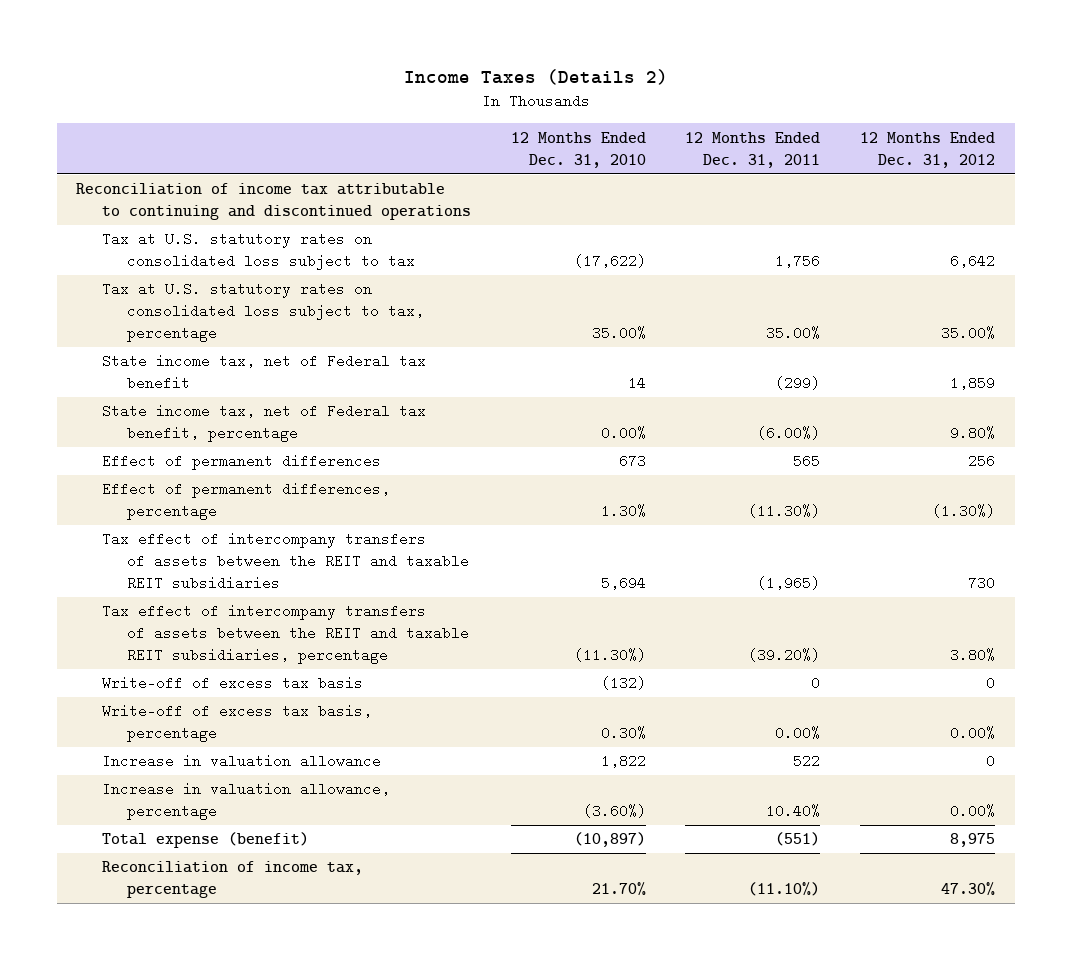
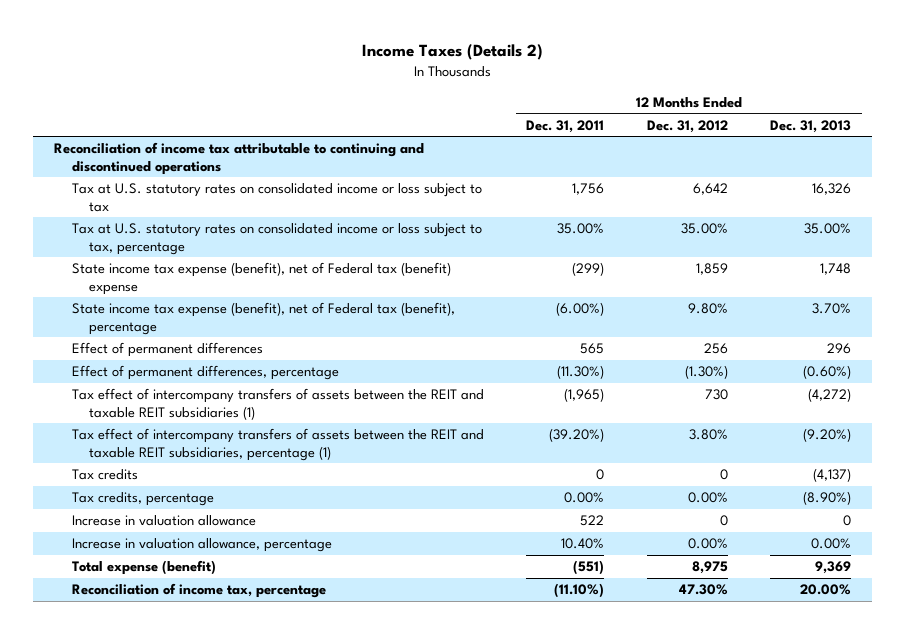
[510,131,646,168] 12 Months Ended Dec. 31, 2010 -> none
none -> [770,119,852,133] Dec. 31, 2013
[101,232,416,271] Tax at U.S. statutory rates on consolidated loss subject to tax -> [71,183,482,212] Tax at U.S. statutory rates on consolidated income or loss subject to tax
[101,282,425,343] Tax at U.S. statutory rates on consolidated loss subject to tax, percentage -> [71,223,482,255] Tax at U.S. statutory rates on consolidated income or loss subject to tax, percentage
[101,354,426,391] State income tax, net of Federal tax benefit -> [71,262,451,295] State income tax expense (benefit), net of Federal tax (benefit) expense
[101,404,426,443] State income tax, net of Federal tax benefit, percentage -> [71,302,455,335] State income tax expense (benefit), net of Federal tax (benefit), percentage
[101,532,470,591] Tax effect of intercompany transfers of assets between the REIT and taxable REIT subsidiaries -> [71,388,484,420] Tax effect of intercompany transfers of assets between the REIT and taxable REIT subsidiaries (1)
[101,604,470,665] Tax effect of intercompany transfers of assets between the REIT and taxable REIT subsidiaries, percentage -> [71,428,484,461] Tax effect of intercompany transfers of assets between the REIT and taxable REIT subsidiaries, percentage (1)
[101,676,363,691] Write-off of excess tax basis -> [71,469,138,481] Tax credits
[101,704,372,743] Write-off of excess tax basis, percentage -> [71,492,214,507] Tax credits, percentage

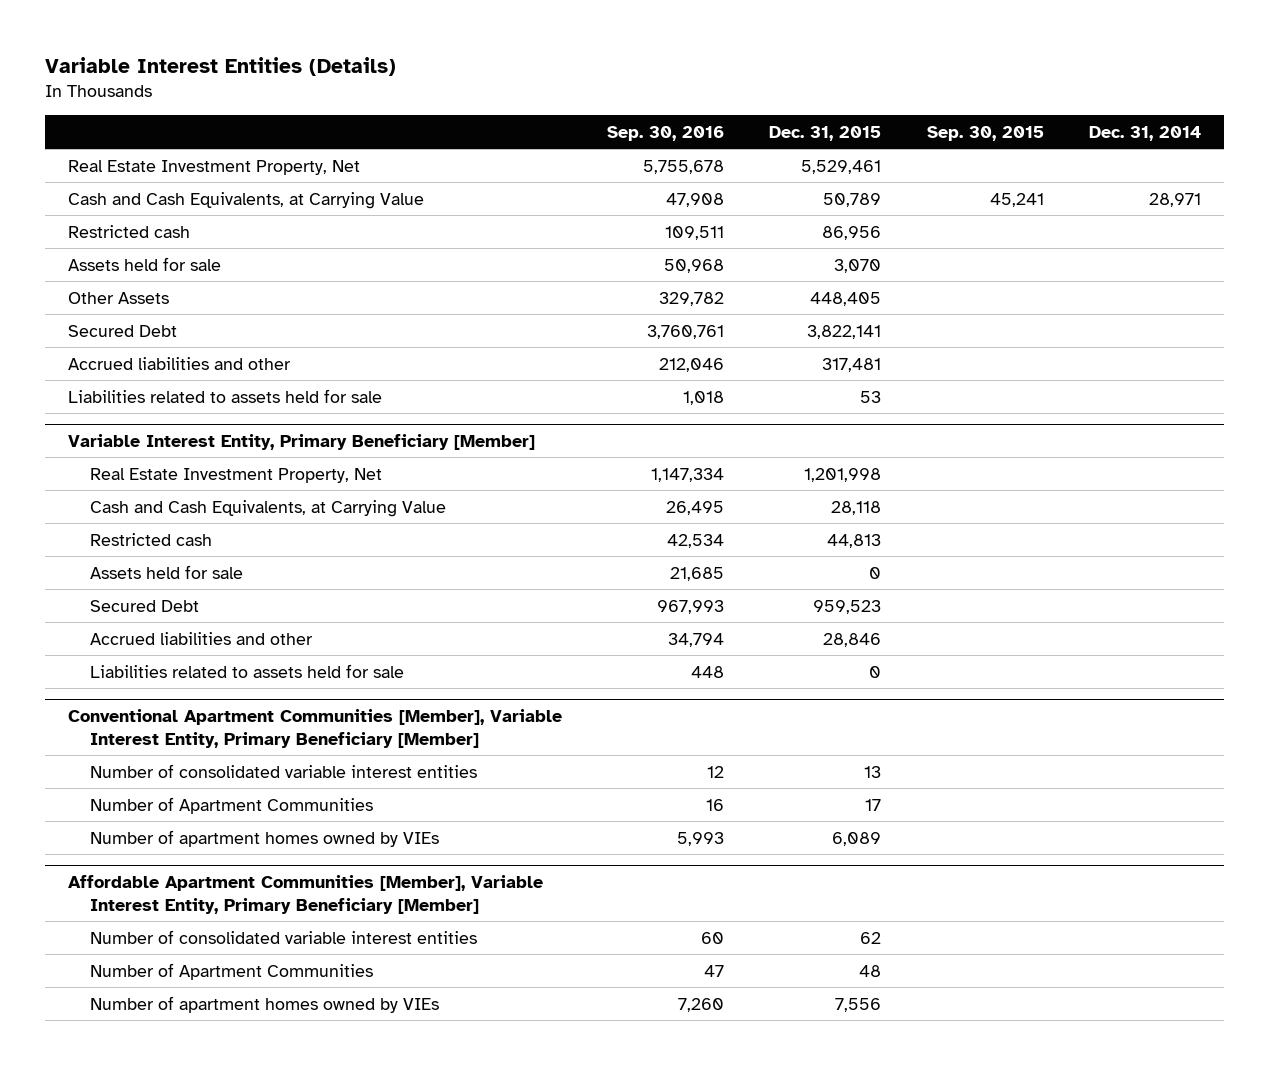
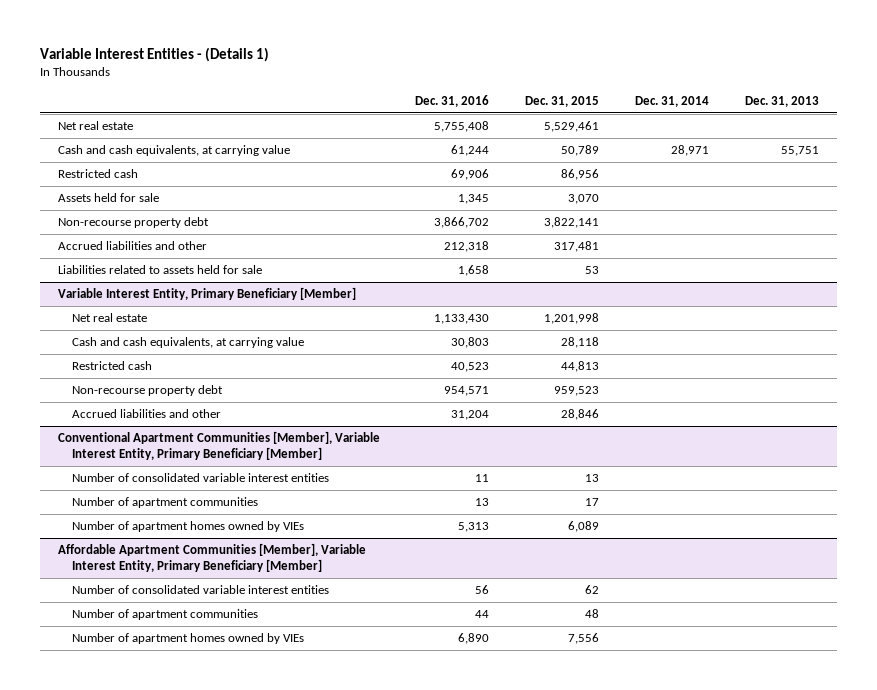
[45,57,397,77] Variable Interest Entities (Details) -> [39,47,269,63] Variable Interest Entities - (Details 1)
[607,125,725,141] Sep. 30, 2016 -> none
[926,125,1044,141] Sep. 30, 2015 -> none
none -> [415,94,490,107] Dec. 31, 2016
none -> [744,95,819,107] Dec. 31, 2013
[67,159,360,175] Real Estate Investment Property, Net -> [57,121,133,131] Net real estate
[67,191,424,209] Cash and Cash Equivalents, at Carrying Value -> [57,145,290,157] Cash and cash equivalents, at carrying value
[67,291,169,304] Other Assets -> none
[67,324,177,337] Secured Debt -> [57,217,209,229] Non-recourse property debt
[90,467,383,483] Real Estate Investment Property, Net -> [72,313,148,323] Net real estate
[90,499,447,517] Cash and Cash Equivalents, at Carrying Value -> [72,337,305,349] Cash and cash equivalents, at carrying value
[90,564,244,579] Assets held for sale -> none
[90,599,200,612] Secured Debt -> [72,385,224,397] Non-recourse property debt
[90,663,405,678] Liabilities related to assets held for sale -> none
[90,796,374,814] Number of Apartment Communities -> [72,497,259,509] Number of apartment communities
[90,962,374,980] Number of Apartment Communities -> [72,609,259,621] Number of apartment communities

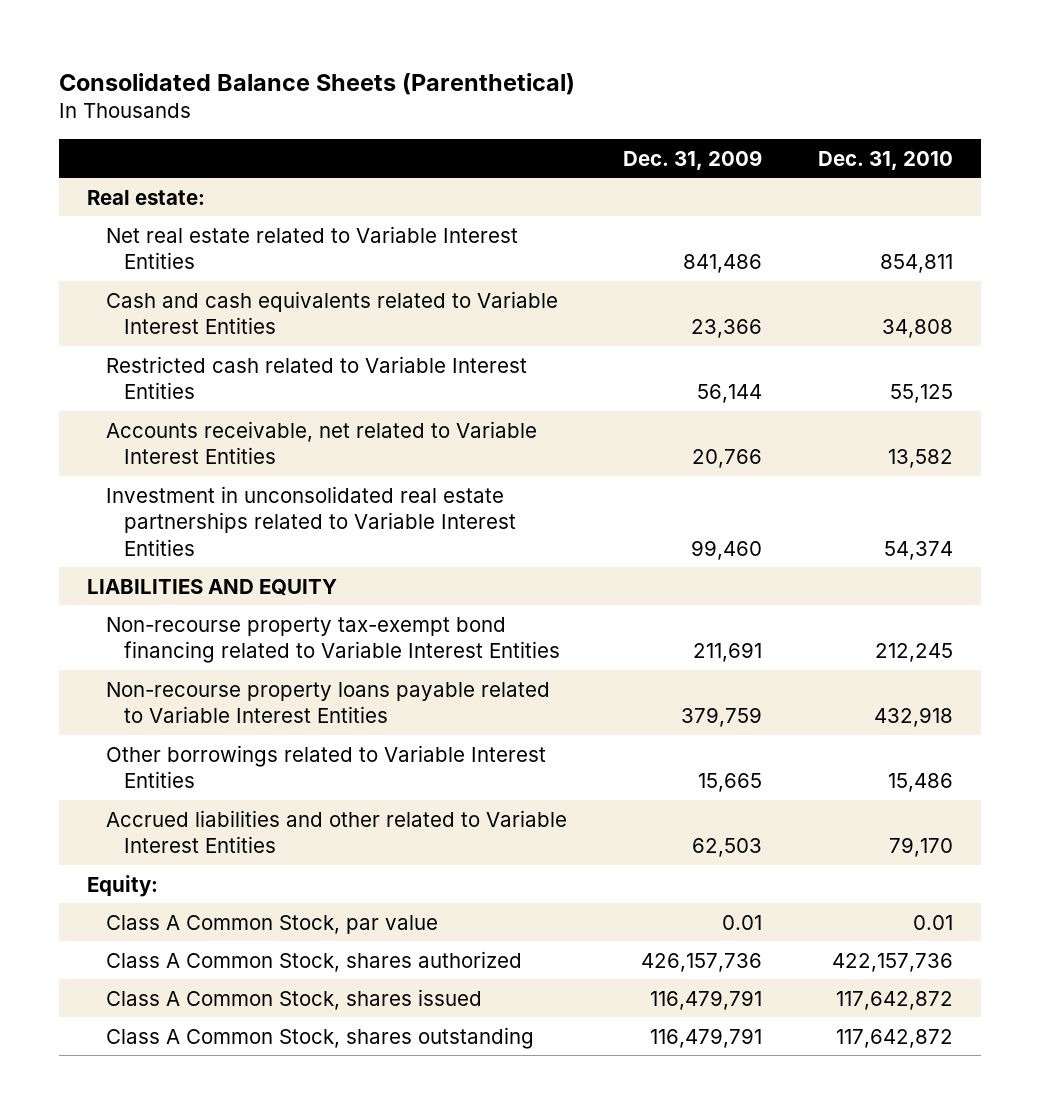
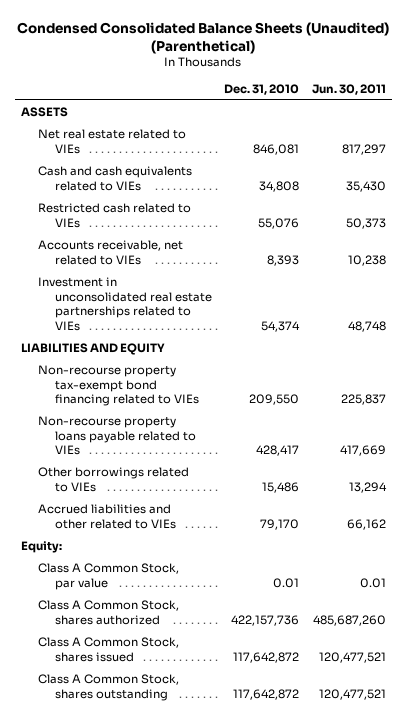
[58,72,575,95] Consolidated Balance Sheets (Parenthetical) -> [17,21,390,54] Condensed Consolidated Balance Sheets (Unaudited) (Parenthetical)
[622,149,762,170] Dec. 31, 2009 -> none
none -> [311,84,386,96] Jun. 30, 2011
[86,189,205,205] Real estate: -> none
none -> [20,107,68,118] ASSETS
[105,225,518,270] Net real estate related to Variable Interest Entities -> [37,129,186,154] Net real estate related to VIEs
[879,254,953,274] 854,811 -> [253,143,300,155] 846,081
[105,290,558,335] Cash and cash equivalents related to Variable Interest Entities -> [37,166,192,191] Cash and cash equivalents related to VIEs
[105,355,527,400] Restricted cash related to Variable Interest Entities -> [37,203,191,228] Restricted cash related to VIEs
[889,384,953,404] 55,125 -> [258,217,300,229] 55,076
[105,420,537,465] Accounts receivable, net related to Variable Interest Entities -> [37,240,183,265] Accounts receivable, net related to VIEs
[887,449,953,469] 13,582 -> [267,254,300,266] 8,393
[105,485,517,556] Investment in unconsolidated real estate partnerships related to Variable Interest Entities -> [37,277,212,331] Investment in unconsolidated real estate partnerships related to VIEs
[105,616,561,664] Non-recourse property tax-exempt bond financing related to Variable Interest Entities -> [37,365,199,407] Non-recourse property tax-exempt bond financing related to VIEs
[874,643,953,663] 212,245 -> [249,394,300,406] 209,550
[105,681,550,724] Non-recourse property loans payable related to Variable Interest Entities -> [37,416,196,456] Non-recourse property loans payable related to VIEs
[873,707,953,728] 432,918 -> [256,445,300,457] 428,417
[105,744,546,789] Other borrowings related to Variable Interest Entities -> [37,467,189,492] Other borrowings related to VIEs
[105,809,567,854] Accrued liabilities and other related to Variable Interest Entities -> [37,504,176,529] Accrued liabilities and other related to VIEs

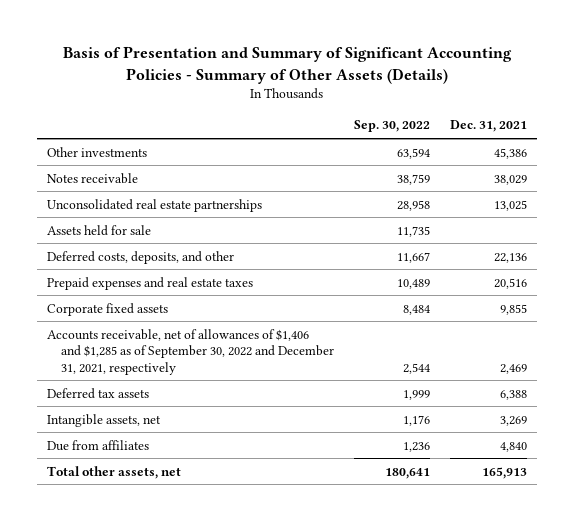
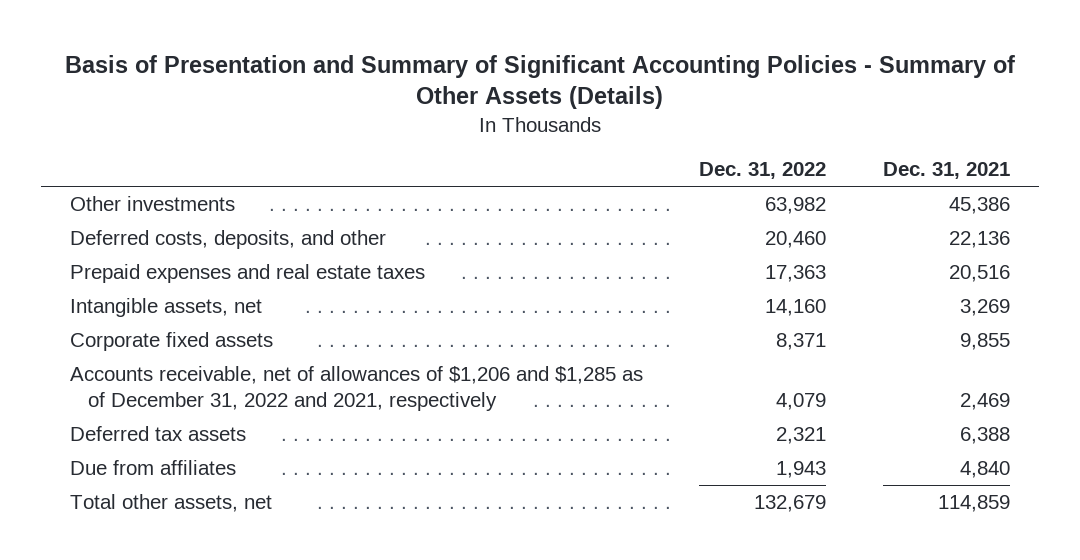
[354,120,431,133] Sep. 30, 2022 -> none
none -> [699,162,827,180] Dec. 31, 2022
[47,172,139,184] Notes receivable -> none
[47,198,263,212] Unconsolidated real estate partnerships -> none
[47,224,152,236] Assets held for sale -> none
[47,413,162,427] Intangible assets, net -> [69,298,262,318] Intangible assets, net
[47,328,335,375] Accounts receivable, net of allowances of $1,406 and $1,285 as of September 30, 2022 and December 31, 2021, respectively -> [69,366,643,411] Accounts receivable, net of allowances of $1,206 and $1,285 as of December 31, 2022 and 2021, respectively
[482,466,528,479] 165,913 -> [938,495,1011,513] 114,859

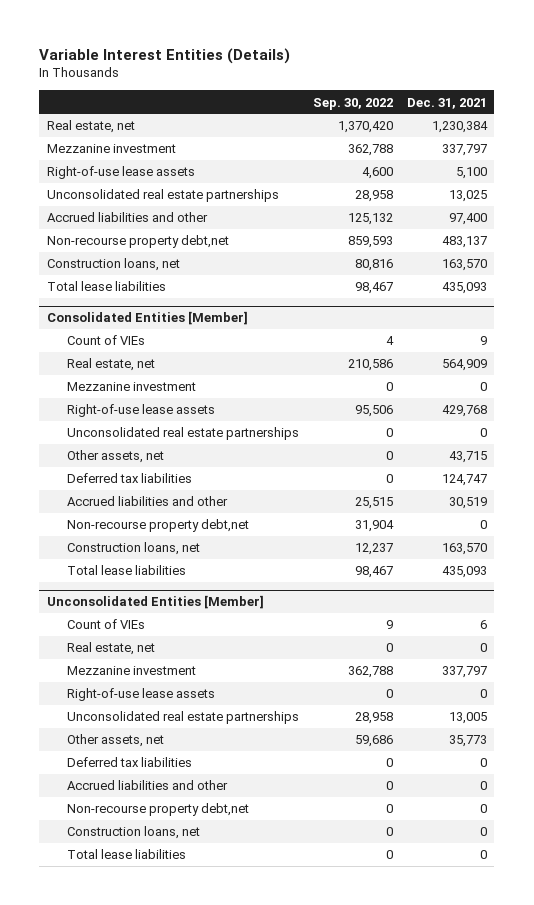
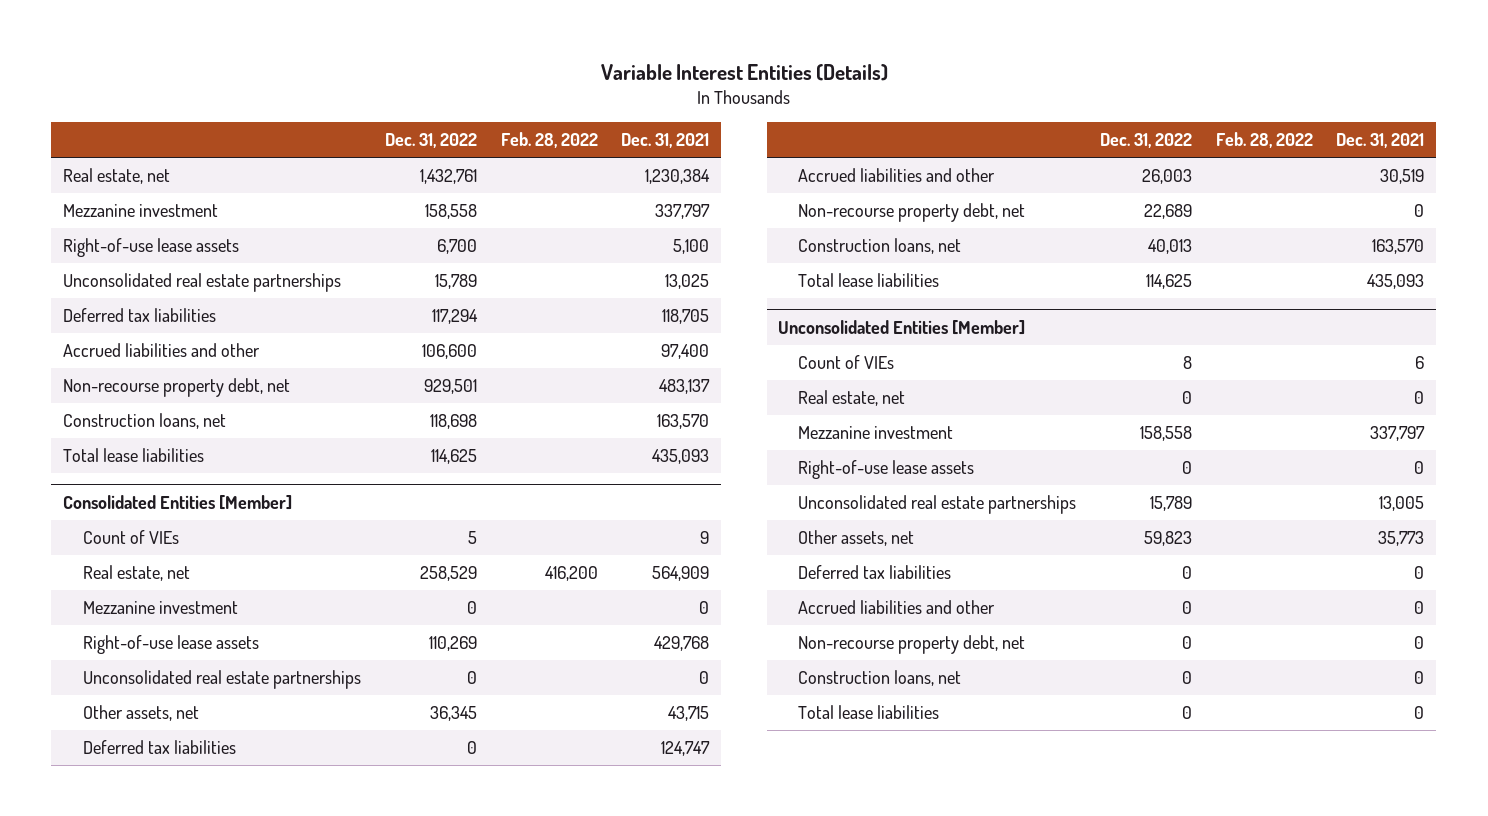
[313,97,394,110] Sep. 30, 2022 -> none
none -> [384,133,477,149] Dec. 31, 2022
none -> [500,132,598,149] Feb. 28, 2022
none -> [63,308,217,323] Deferred tax liabilities
[46,235,229,249] Non-recourse property debt,net -> [63,378,291,398] Non-recourse property debt, net
[66,519,249,533] Non-recourse property debt,net -> [797,203,1025,223] Non-recourse property debt, net
[66,803,249,817] Non-recourse property debt,net -> [797,635,1025,655] Non-recourse property debt, net

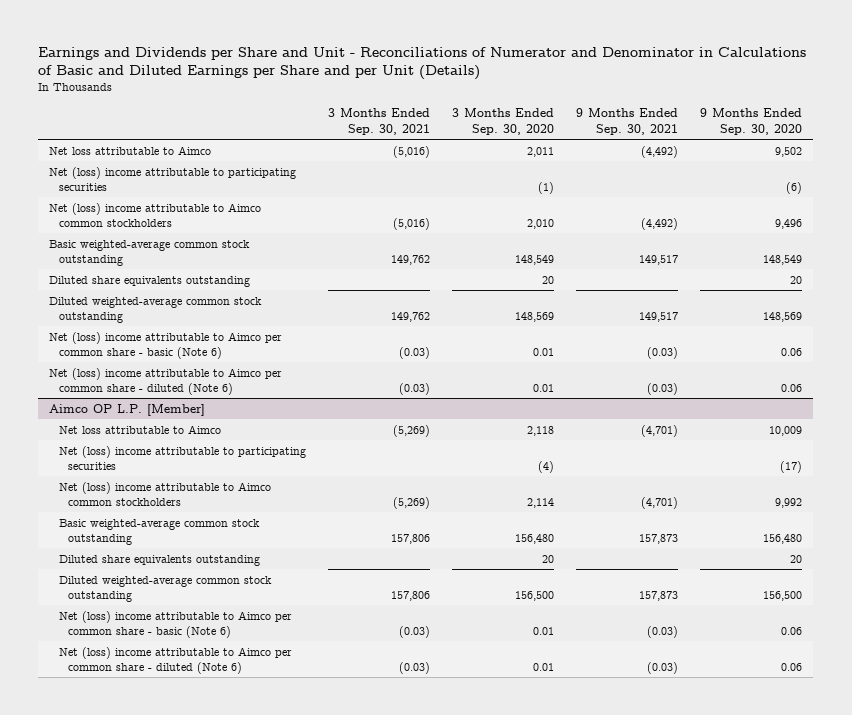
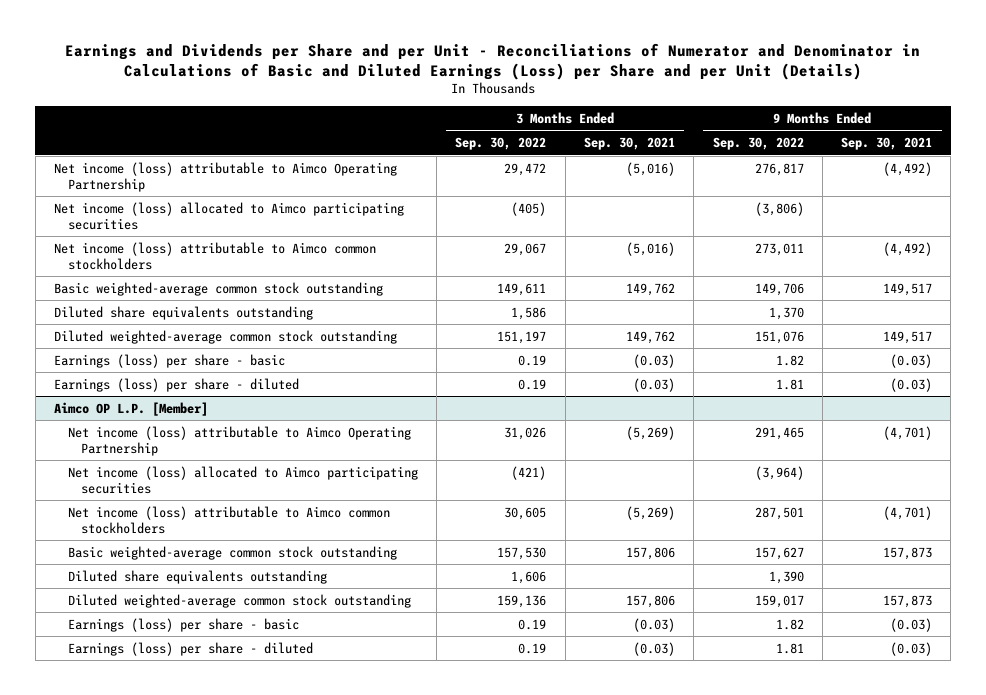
[38,46,807,81] Earnings and Dividends per Share and Unit - Reconciliations of Numerator and Denominator in Calculations of Basic and Diluted Earnings per Share and per Unit (Details) -> [65,42,921,80] Earnings and Dividends per Share and per Unit - Reconciliations of Numerator and Denominator in Calculations of Basic and Diluted Earnings (Loss) per Share and per Unit (Details)
[451,108,554,135] 3 Months Ended Sep. 30, 2020 -> none
[700,108,803,135] 9 Months Ended Sep. 30, 2020 -> none
none -> [455,137,547,151] Sep. 30, 2022
none -> [712,137,804,151] Sep. 30, 2022
[49,145,212,155] Net loss attributable to Aimco -> [54,161,398,192] Net income (loss) attributable to Aimco Operating Partnership
[49,166,297,191] Net (loss) income attributable to participating securities -> [54,201,405,230] Net income (loss) allocated to Aimco participating securities
[49,202,262,227] Net (loss) income attributable to Aimco common stockholders -> [54,241,377,270] Net income (loss) attributable to Aimco common stockholders
[49,331,283,359] Net (loss) income attributable to Aimco per common share - basic (Note 6) -> [54,353,286,368] Earnings (loss) per share - basic
[49,367,283,395] Net (loss) income attributable to Aimco per common share - diluted (Note 6) -> [54,377,300,392] Earnings (loss) per share - diluted
[58,424,221,434] Net loss attributable to Aimco -> [67,425,411,456] Net income (loss) attributable to Aimco Operating Partnership
[58,445,306,470] Net (loss) income attributable to participating securities -> [67,465,418,494] Net income (loss) allocated to Aimco participating securities
[58,481,271,506] Net (loss) income attributable to Aimco common stockholders -> [67,505,390,534] Net income (loss) attributable to Aimco common stockholders
[58,610,292,638] Net (loss) income attributable to Aimco per common share - basic (Note 6) -> [67,617,299,632] Earnings (loss) per share - basic
[58,646,292,674] Net (loss) income attributable to Aimco per common share - diluted (Note 6) -> [67,641,313,656] Earnings (loss) per share - diluted

